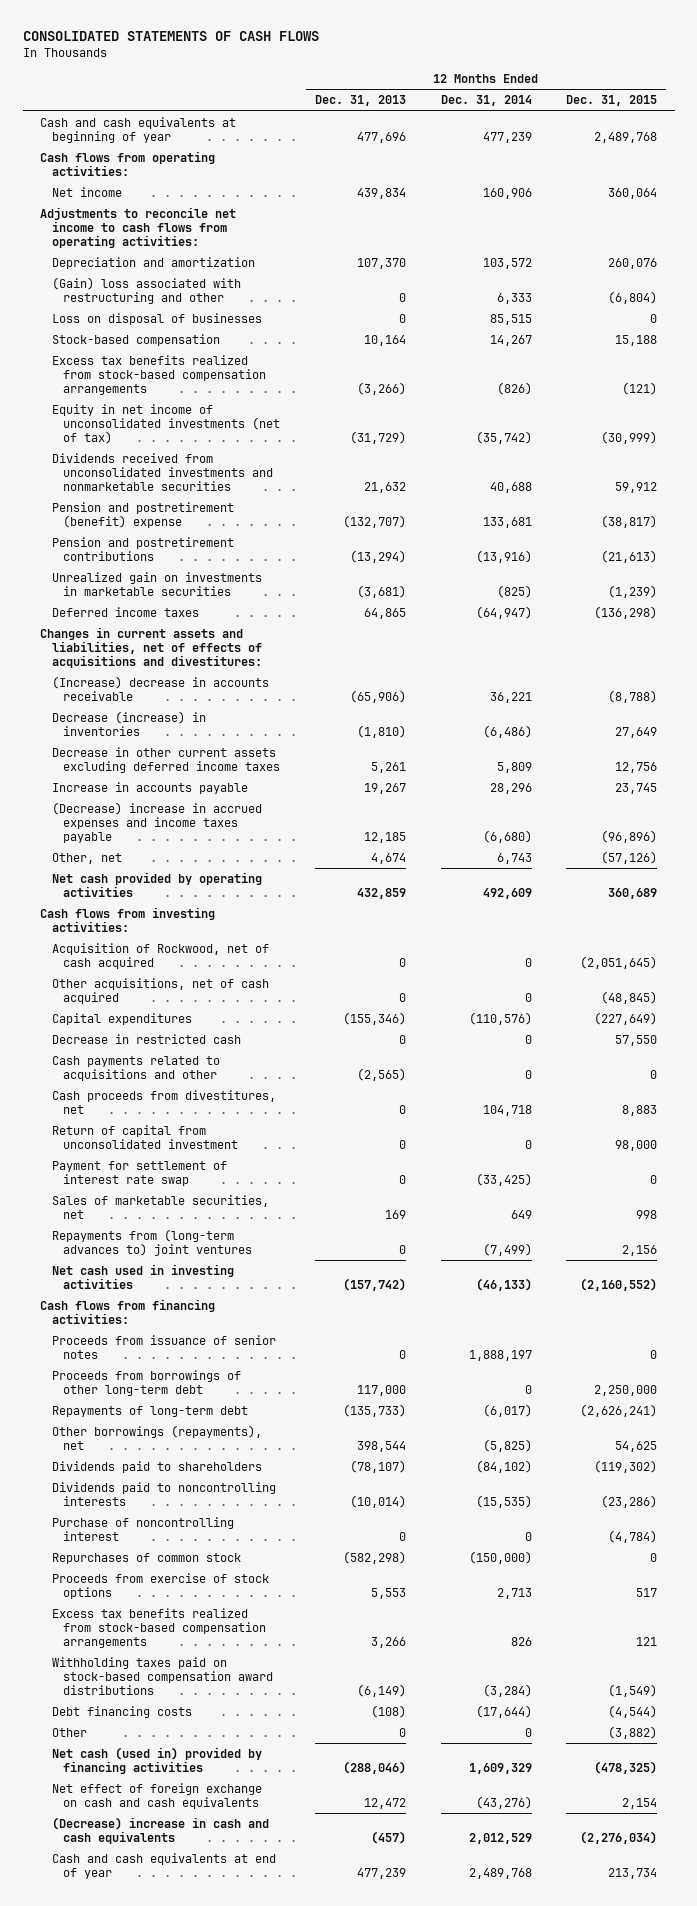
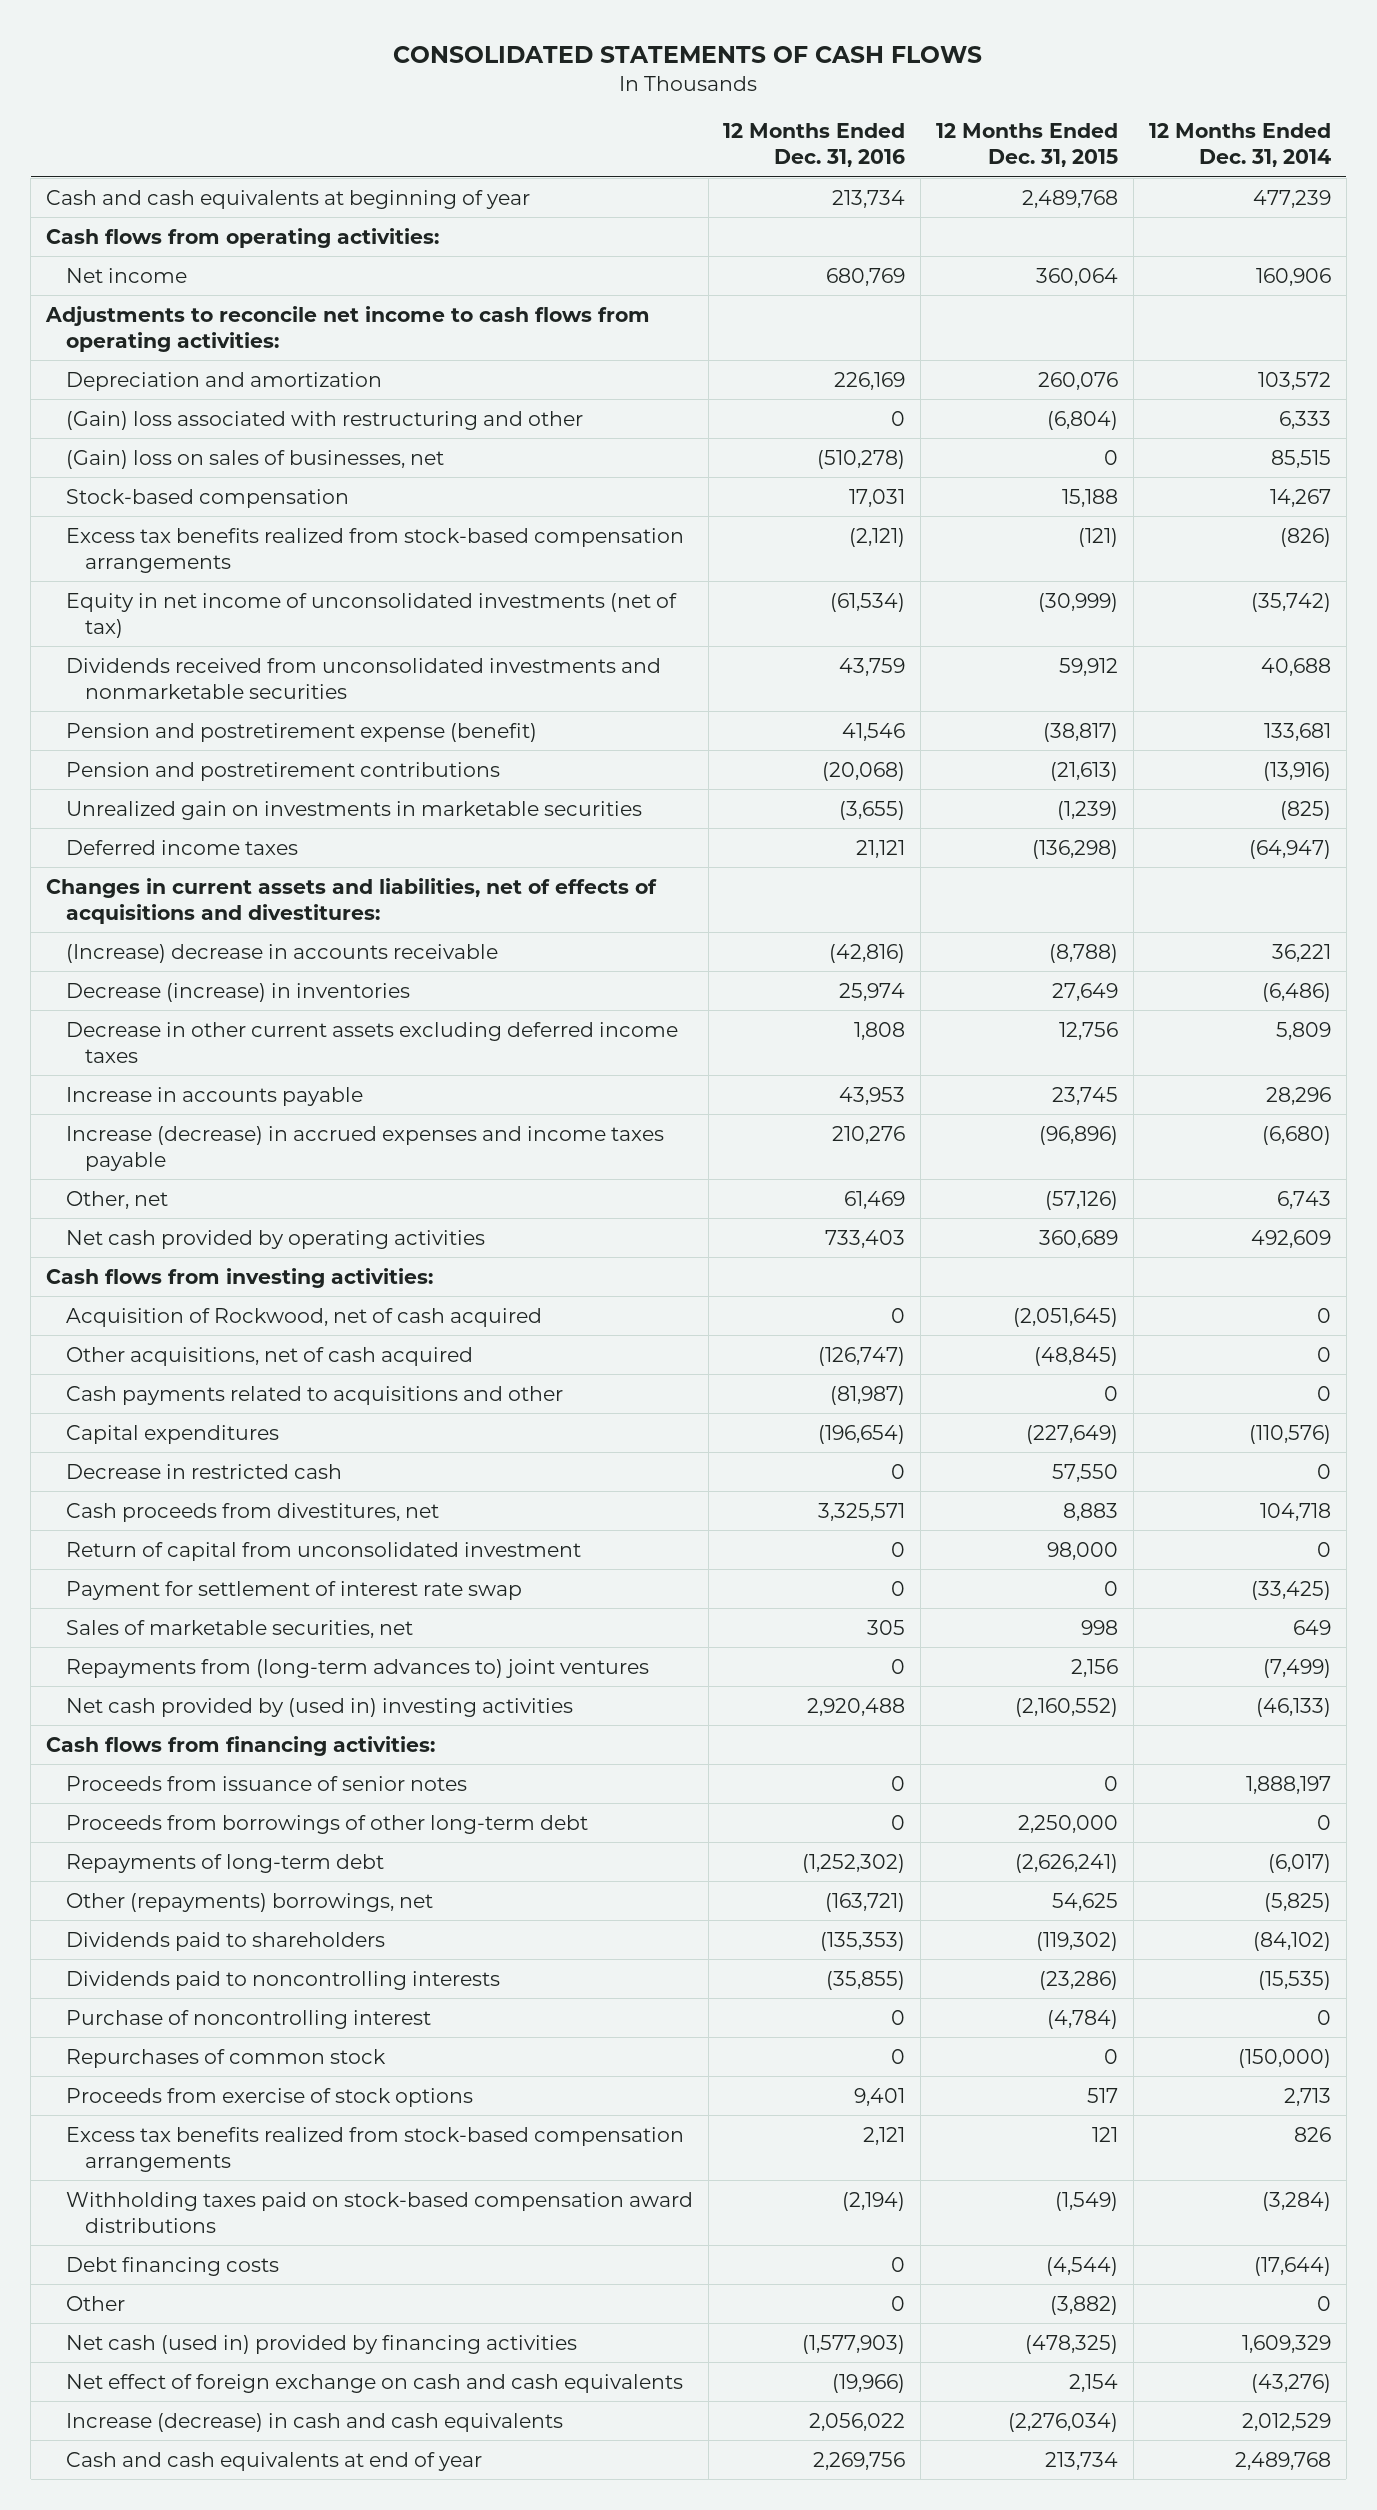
[314,95,406,107] Dec. 31, 2013 -> none
none -> [723,123,906,168] 12 Months Ended Dec. 31, 2016
[51,312,262,325] Loss on disposal of businesses -> [65,449,444,469] (Gain) loss on sales of businesses, net
[51,501,234,528] Pension and postretirement (benefit) expense -> [65,722,537,742] Pension and postretirement expense (benefit)
[51,801,262,843] (Decrease) increase in accrued expenses and income taxes payable -> [65,1125,664,1171] Increase (decrease) in accrued expenses and income taxes payable
[51,1055,220,1081] Cash payments related to acquisitions and other -> [65,1385,563,1405] Cash payments related to acquisitions and other
[51,1263,234,1289] Net cash used in investing activities -> [65,1697,573,1717] Net cash provided by (used in) investing activities
[51,1424,262,1450] Other borrowings (repayments), net -> [65,1892,433,1912] Other (repayments) borrowings, net
[51,1816,269,1844] (Decrease) increase in cash and cash equivalents -> [65,2412,563,2432] Increase (decrease) in cash and cash equivalents

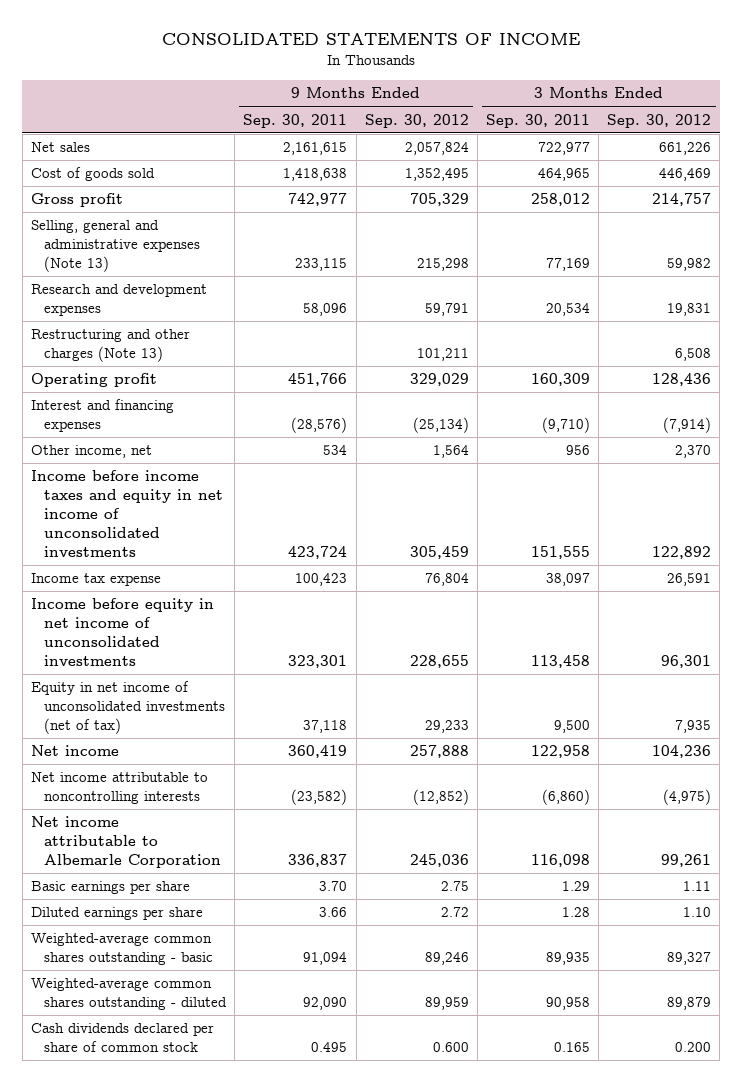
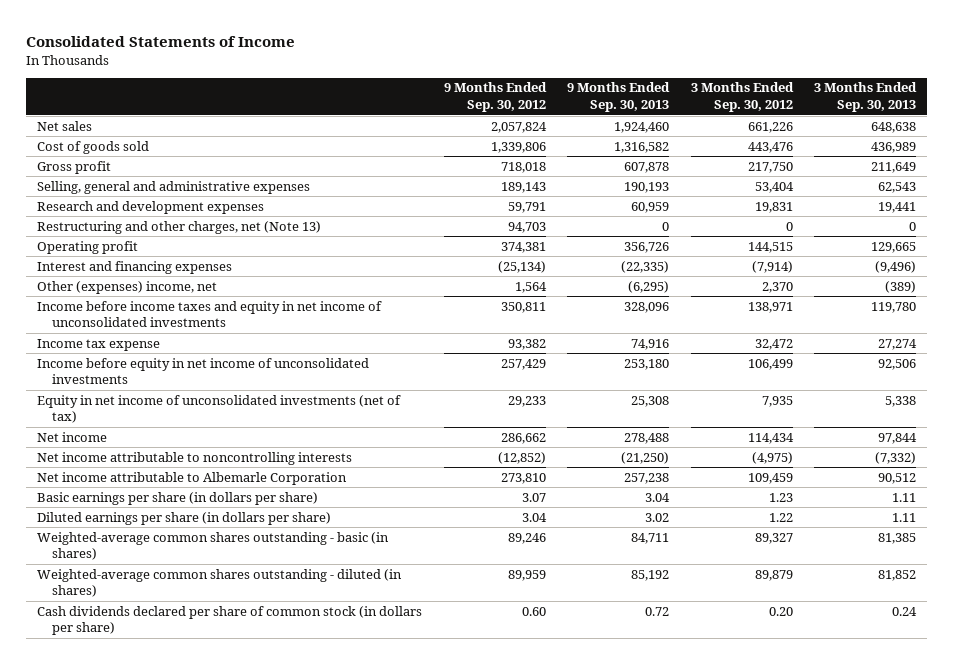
[162,33,581,46] CONSOLIDATED STATEMENTS OF INCOME -> [26,35,296,47] Consolidated Statements of Income
[243,113,348,128] Sep. 30, 2011 -> none
[485,113,590,128] Sep. 30, 2011 -> none
none -> [567,82,671,113] 9 Months Ended Sep. 30, 2013
none -> [814,82,918,113] 3 Months Ended Sep. 30, 2013
[404,168,469,182] 1,352,495 -> [490,141,546,153] 1,339,806
[659,168,712,182] 446,469 -> [747,141,793,153] 443,476
[409,193,469,207] 705,329 -> [500,161,546,173] 718,018
[652,193,712,207] 214,757 -> [747,161,793,173] 217,750
[30,220,201,273] Selling, general and administrative expenses (Note 13) -> [37,180,311,194] Selling, general and administrative expenses
[416,258,469,272] 215,298 -> [500,181,546,193] 189,143
[667,258,712,272] 59,982 -> [754,181,794,193] 53,404
[30,329,190,363] Restructuring and other charges (Note 13) -> [37,220,322,234] Restructuring and other charges, net (Note 13)
[416,348,469,362] 101,211 -> [507,221,546,233] 94,703
[675,348,712,362] 6,508 -> [785,221,793,231] 0
[409,373,469,387] 329,029 -> [500,241,546,253] 374,381
[652,373,712,387] 128,436 -> [747,241,793,253] 144,515
[30,445,152,459] Other income, net -> [37,280,218,294] Other (expenses) income, net
[409,546,469,560] 305,459 -> [500,301,546,313] 350,811
[652,546,712,560] 122,892 -> [747,301,793,313] 138,971
[424,573,469,587] 76,804 -> [507,338,546,350] 93,382
[667,573,712,587] 26,591 -> [754,338,793,350] 32,472
[409,655,469,669] 228,655 -> [500,358,546,370] 257,429
[661,655,712,669] 96,301 -> [747,358,793,370] 106,499
[409,745,469,759] 257,888 -> [500,432,546,444] 286,662
[652,745,712,759] 104,236 -> [747,432,794,444] 114,434
[409,854,469,868] 245,036 -> [500,472,546,484] 273,810
[661,854,712,868] 99,261 -> [747,472,793,484] 109,459
[30,881,190,895] Basic earnings per share -> [37,491,319,505] Basic earnings per share (in dollars per share)
[440,881,469,892] 2.75 -> [521,492,546,502] 3.07
[683,881,712,892] 1.11 -> [768,492,793,502] 1.23
[30,907,203,921] Diluted earnings per share -> [37,511,332,525] Diluted earnings per share (in dollars per share)
[440,907,469,918] 2.72 -> [521,512,547,522] 3.04
[683,907,712,918] 1.10 -> [768,512,793,522] 1.22
[30,933,214,966] Weighted-average common shares outstanding - basic -> [37,531,390,561] Weighted-average common shares outstanding - basic (in shares)
[30,978,228,1011] Weighted-average common shares outstanding - diluted -> [37,568,403,598] Weighted-average common shares outstanding - diluted (in shares)
[30,1023,214,1053] Cash dividends declared per share of common stock -> [37,605,423,636] Cash dividends declared per share of common stock (in dollars per share)
[432,1042,469,1053] 0.600 -> [521,606,546,616] 0.60
[675,1042,712,1053] 0.200 -> [768,606,793,616] 0.20

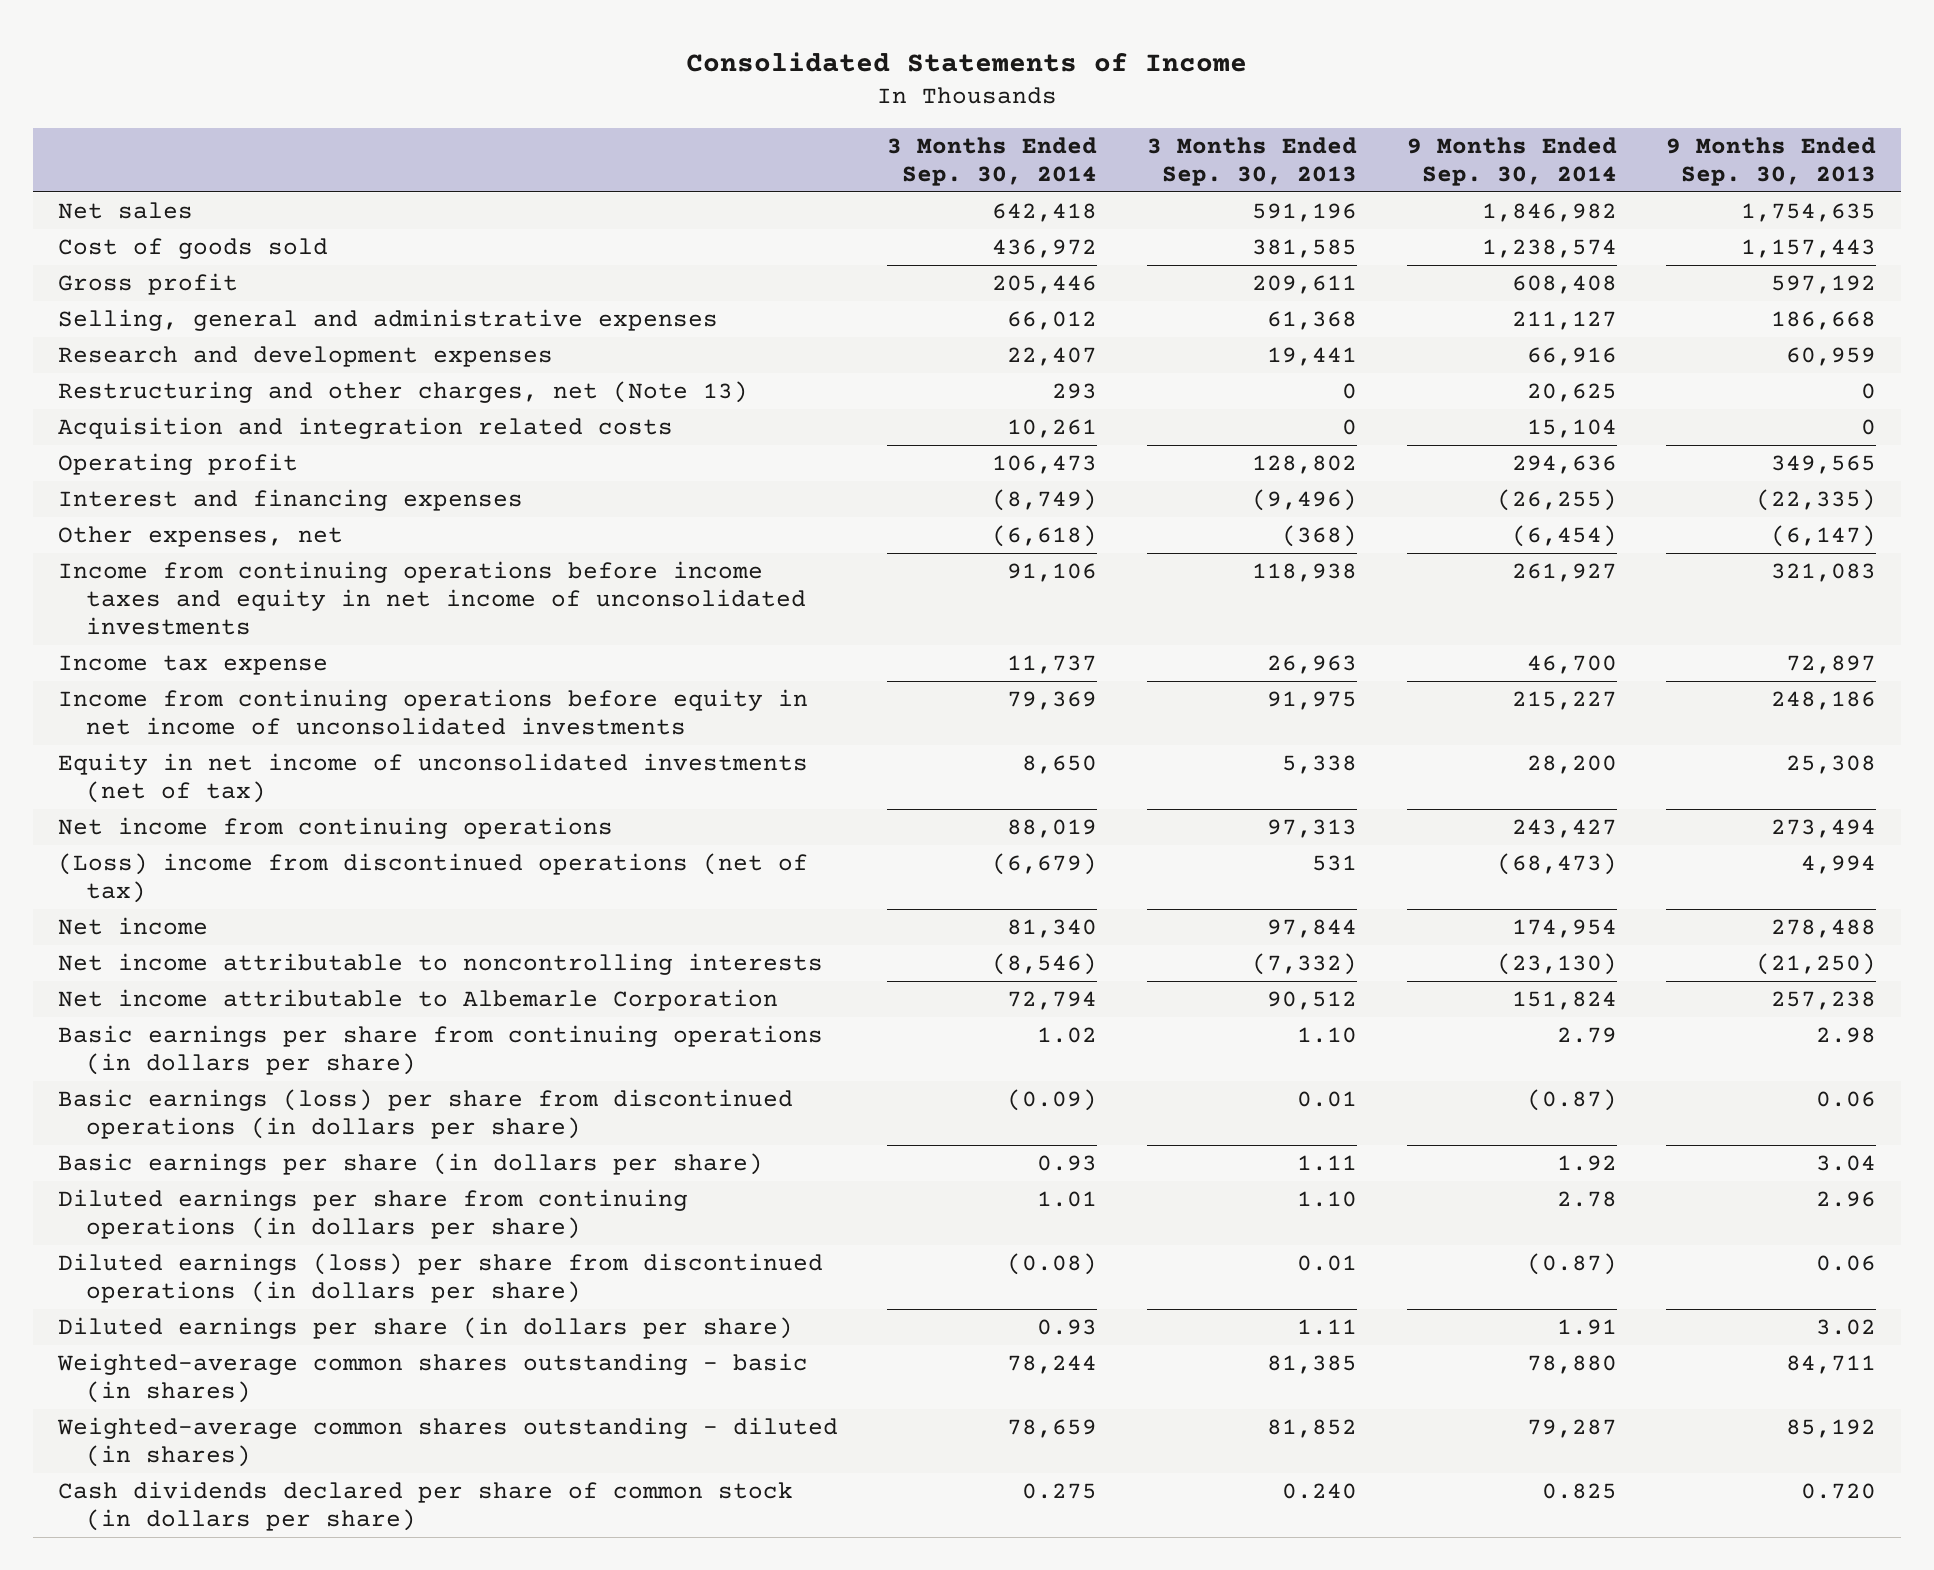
[443,82,547,113] 9 Months Ended Sep. 30, 2012 -> none
[690,82,794,113] 3 Months Ended Sep. 30, 2012 -> none
none -> [887,136,1098,186] 3 Months Ended Sep. 30, 2014
none -> [1406,136,1617,186] 9 Months Ended Sep. 30, 2014
[614,121,670,133] 1,924,460 -> [1741,203,1877,223] 1,754,635
[871,121,917,133] 648,638 -> [1252,203,1358,223] 591,196
[614,141,670,153] 1,316,582 -> [1741,239,1877,259] 1,157,443
[871,141,917,153] 436,989 -> [1252,239,1358,259] 381,585
[624,161,670,173] 607,878 -> [1771,275,1877,295] 597,192
[871,161,917,173] 211,649 -> [1252,275,1358,295] 209,611
[624,181,670,193] 190,193 -> [1771,311,1877,331] 186,668
[878,181,917,193] 62,543 -> [1267,311,1358,331] 61,368
none -> [57,417,673,440] Acquisition and integration related costs
[624,241,670,253] 356,726 -> [1771,455,1877,475] 349,565
[871,241,917,253] 129,665 -> [1252,455,1358,475] 128,802
[37,280,218,294] Other (expenses) income, net -> [57,526,343,548] Other expenses, net
[628,280,670,293] (6,295) -> [1771,525,1877,548] (6,147)
[885,280,917,293] (389) -> [1282,525,1358,548] (368)
[37,300,383,328] Income before income taxes and equity in net income of unconsolidated investments -> [57,561,807,636] Income from continuing operations before income taxes and equity in net income of unconsolidated investments
[624,301,670,313] 328,096 -> [1771,563,1877,583] 321,083
[871,301,917,313] 119,780 -> [1252,563,1358,583] 118,938
[631,338,670,350] 74,916 -> [1786,655,1877,675] 72,897
[878,338,918,350] 27,274 -> [1267,655,1358,675] 26,963
[37,357,370,385] Income before equity in net income of unconsolidated investments -> [57,689,808,736] Income from continuing operations before equity in net income of unconsolidated investments
[624,358,670,370] 253,180 -> [1771,691,1877,711] 248,186
[878,358,917,370] 92,506 -> [1267,691,1358,711] 91,975
none -> [57,817,613,840] Net income from continuing operations
none -> [57,853,808,904] (Loss) income from discontinued operations (net of tax)
none -> [57,1025,823,1076] Basic earnings per share from continuing operations (in dollars per share)
none -> [57,1089,793,1140] Basic earnings (loss) per share from discontinued operations (in dollars per share)
none -> [57,1189,688,1240] Diluted earnings per share from continuing operations (in dollars per share)
none -> [57,1253,823,1304] Diluted earnings (loss) per share from discontinued operations (in dollars per share)
[645,606,670,616] 0.72 -> [1801,1483,1877,1500] 0.720
[892,606,918,616] 0.24 -> [1282,1483,1358,1500] 0.240

